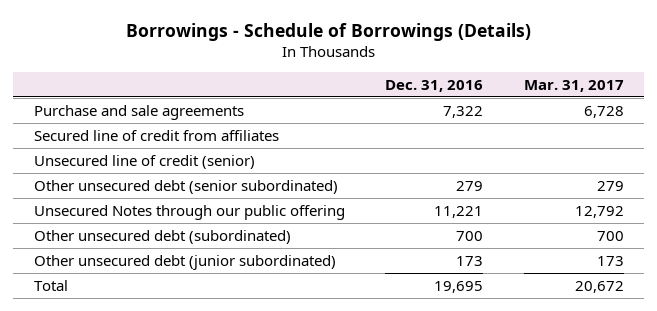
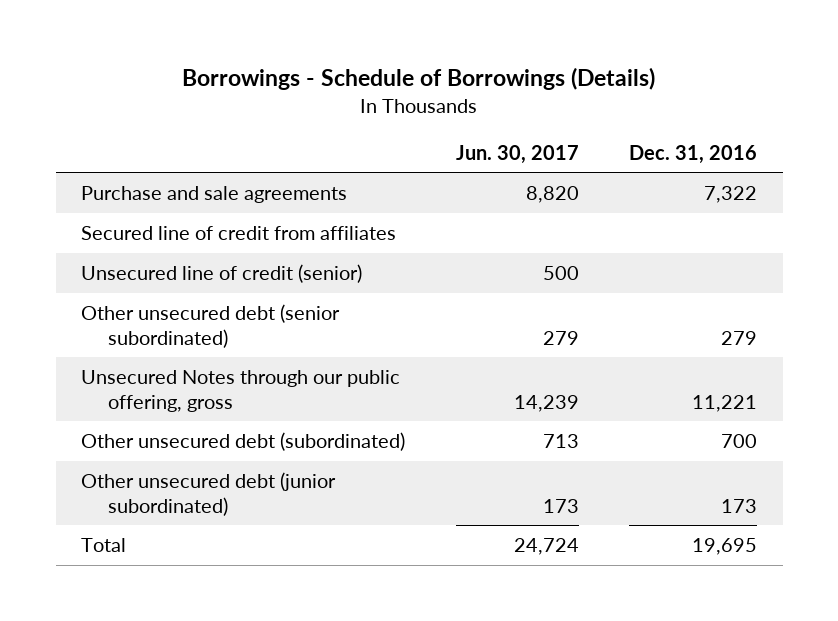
[523,79,624,92] Mar. 31, 2017 -> none
none -> [455,144,579,164] Jun. 30, 2017
[33,204,345,220] Unsecured Notes through our public offering -> [80,369,400,412] Unsecured Notes through our public offering, gross

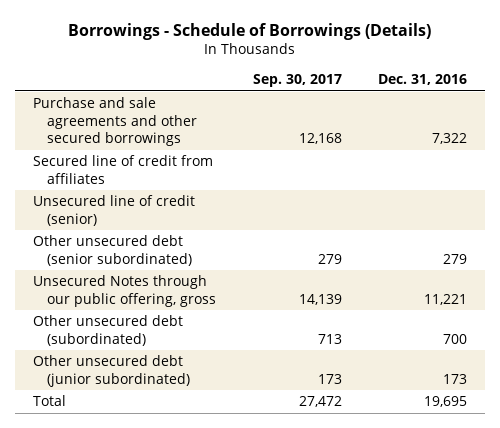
[455,144,579,164] Jun. 30, 2017 -> none
none -> [252,73,342,87] Sep. 30, 2017
[80,185,347,203] Purchase and sale agreements -> [32,97,198,147] Purchase and sale agreements and other secured borrowings

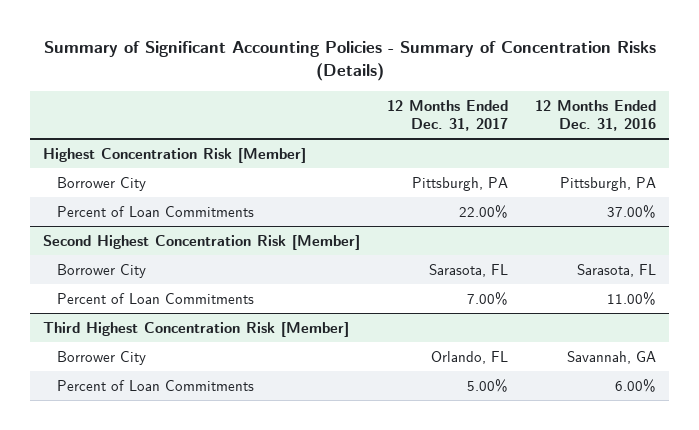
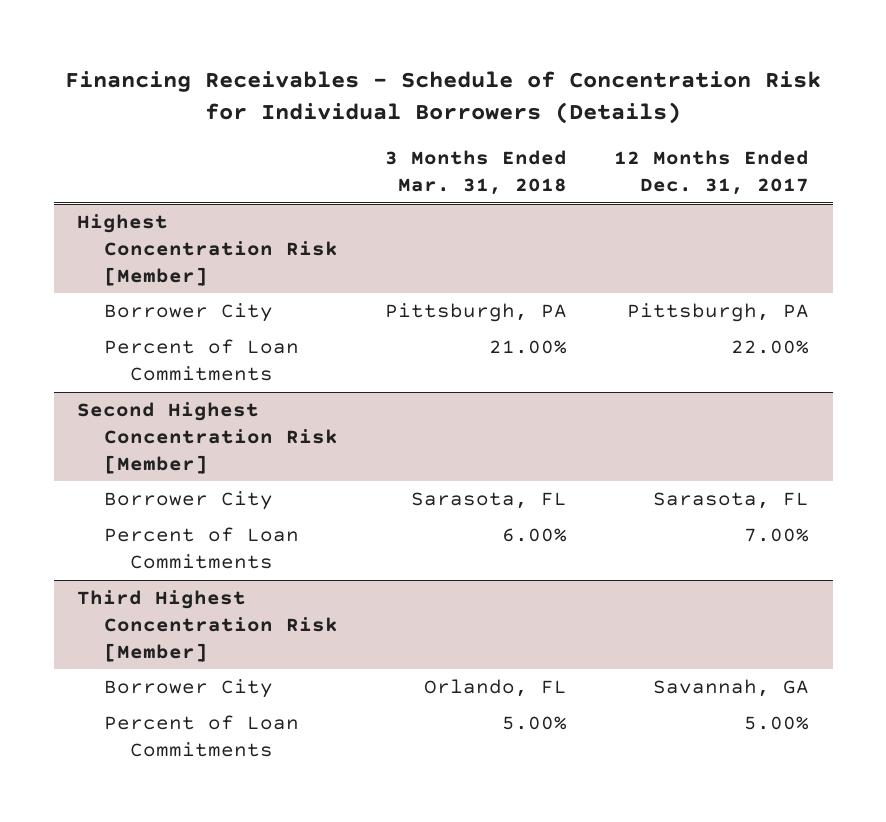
[43,41,656,82] Summary of Significant Accounting Policies - Summary of Concentration Risks (Details) -> [65,70,822,125] Financing Receivables - Schedule of Concentration Risk for Individual Borrowers (Details)
[534,99,656,132] 12 Months Ended Dec. 31, 2016 -> none
none -> [384,150,567,196] 3 Months Ended Mar. 31, 2018
[431,350,509,364] Orlando, FL -> [652,679,809,698] Savannah, GA

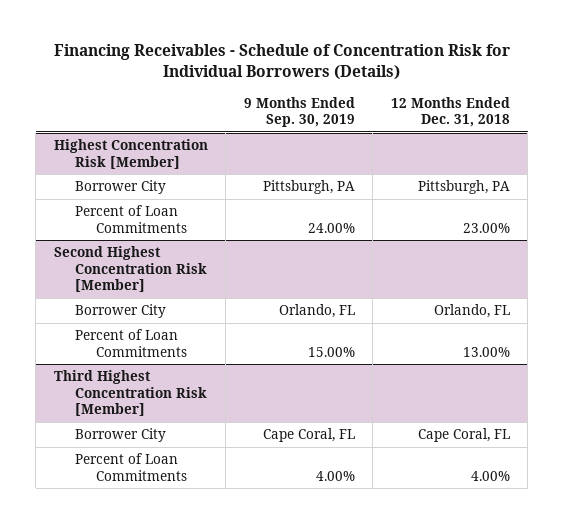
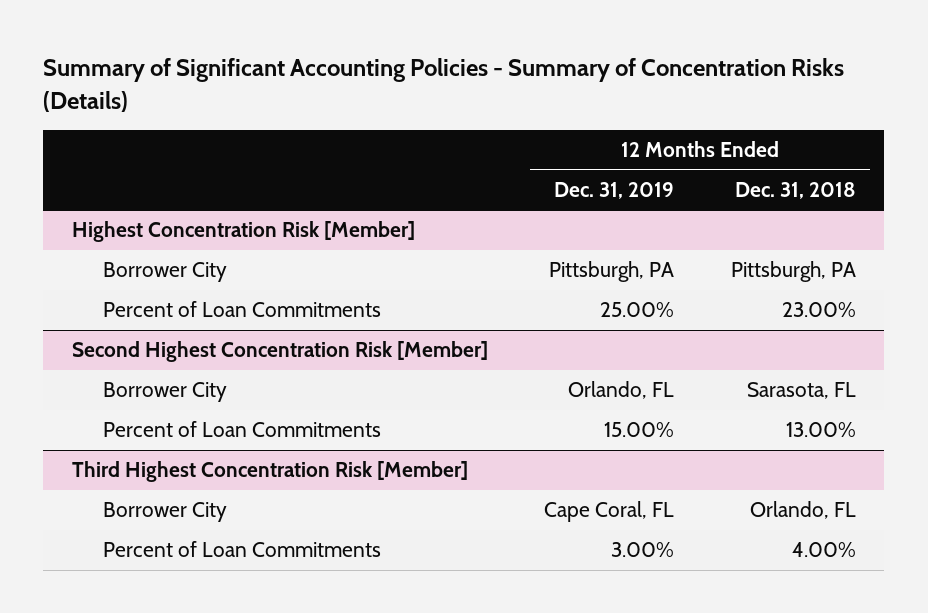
[53,44,510,81] Financing Receivables - Schedule of Concentration Risk for Individual Borrowers (Details) -> [43,57,845,112] Summary of Significant Accounting Policies - Summary of Concentration Risks (Details)
[243,96,355,128] 9 Months Ended Sep. 30, 2019 -> none
none -> [554,181,675,199] Dec. 31, 2019
[433,304,510,319] Orlando, FL -> [746,382,856,400] Sarasota, FL
[417,428,510,443] Cape Coral, FL -> [749,501,856,520] Orlando, FL

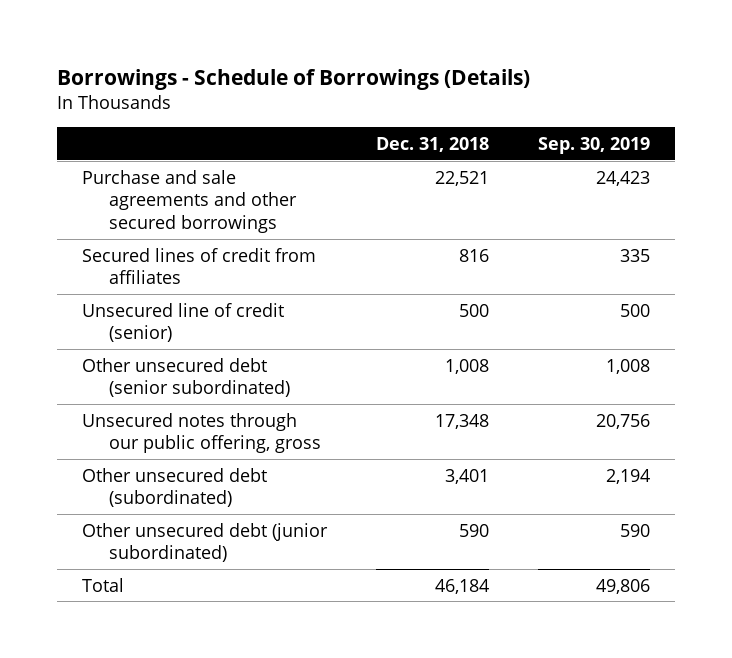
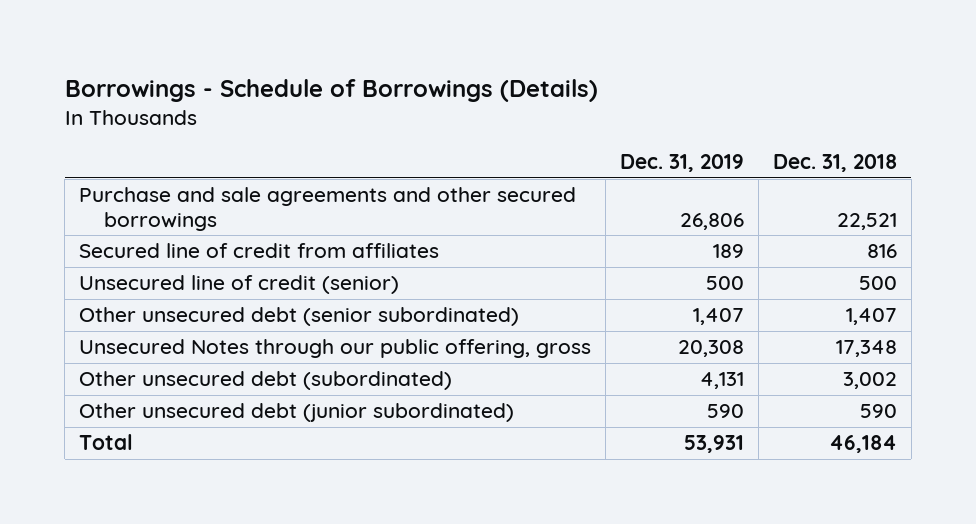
[538,136,651,154] Sep. 30, 2019 -> none
none -> [619,154,744,173] Dec. 31, 2019
[81,247,316,285] Secured lines of credit from affiliates -> [79,243,440,259] Secured line of credit from affiliates
[445,358,490,374] 1,008 -> [845,308,897,326] 1,407
[81,412,321,454] Unsecured notes through our public offering, gross -> [79,339,592,359] Unsecured Notes through our public offering, gross
[445,468,490,484] 3,401 -> [842,372,897,390] 3,002

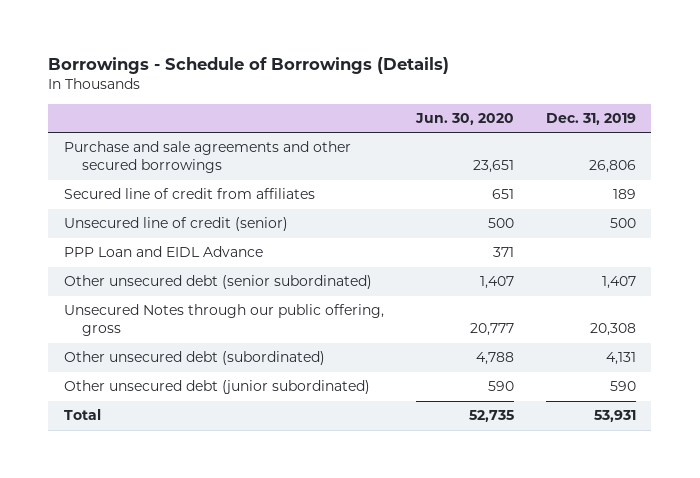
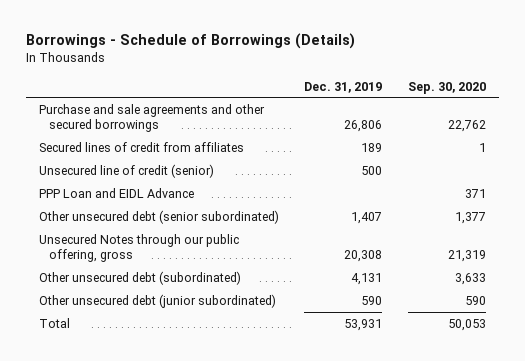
[414,112,514,125] Jun. 30, 2020 -> none
none -> [408,81,487,94] Sep. 30, 2020
[64,188,316,200] Secured line of credit from affiliates -> [38,141,244,152] Secured lines of credit from affiliates

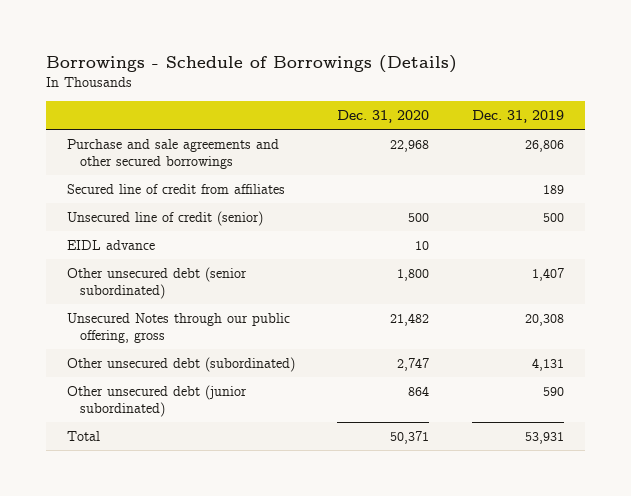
[408,81,487,94] Sep. 30, 2020 -> none
none -> [337,110,430,124] Dec. 31, 2020
[38,141,244,152] Secured lines of credit from affiliates -> [67,183,286,194] Secured line of credit from affiliates
[38,187,194,198] PPP Loan and EIDL Advance -> [67,239,156,250] EIDL advance

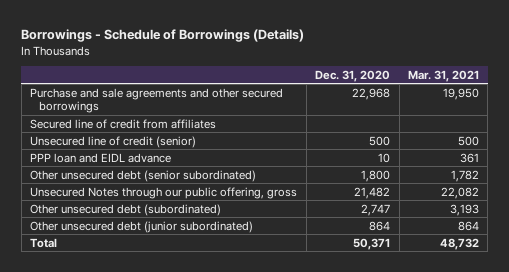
[471,110,564,124] Dec. 31, 2019 -> none
none -> [407,69,479,82] Mar. 31, 2021
[67,239,156,250] EIDL advance -> [30,152,172,163] PPP loan and EIDL advance

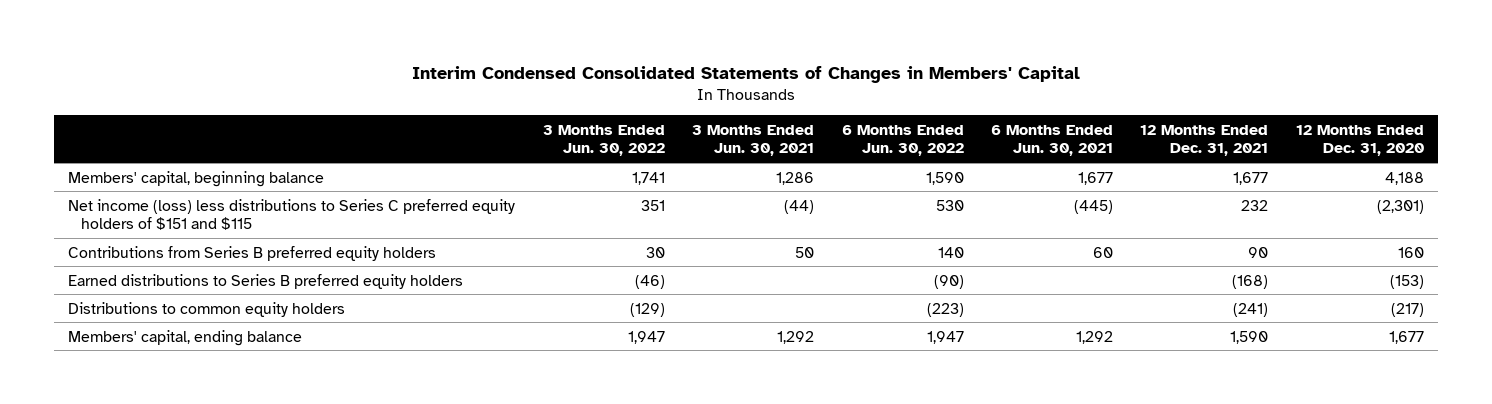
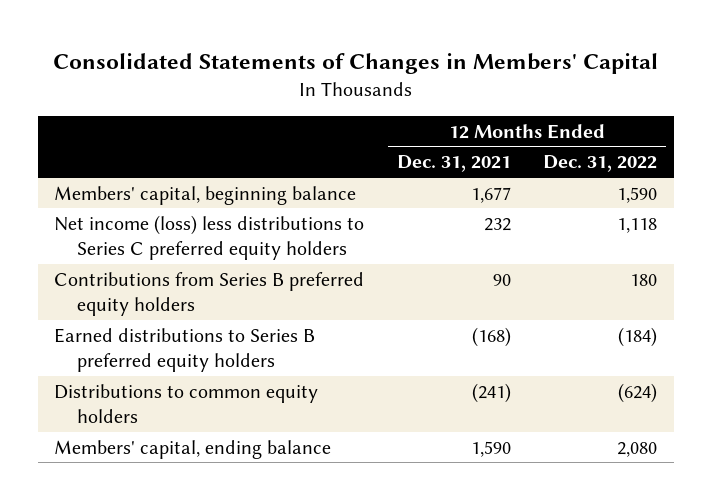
[412,65,1081,83] Interim Condensed Consolidated Statements of Changes in Members' Capital -> [52,52,658,74] Consolidated Statements of Changes in Members' Capital
[542,124,665,157] 3 Months Ended Jun. 30, 2022 -> none
[692,124,815,157] 3 Months Ended Jun. 30, 2021 -> none
[841,124,964,157] 6 Months Ended Jun. 30, 2022 -> none
[990,124,1113,157] 6 Months Ended Jun. 30, 2021 -> none
[1295,124,1424,157] 12 Months Ended Dec. 31, 2020 -> none
none -> [543,155,658,173] Dec. 31, 2022
[68,198,516,231] Net income (loss) less distributions to Series C preferred equity holders of $151 and $115 -> [53,214,364,261] Net income (loss) less distributions to Series C preferred equity holders

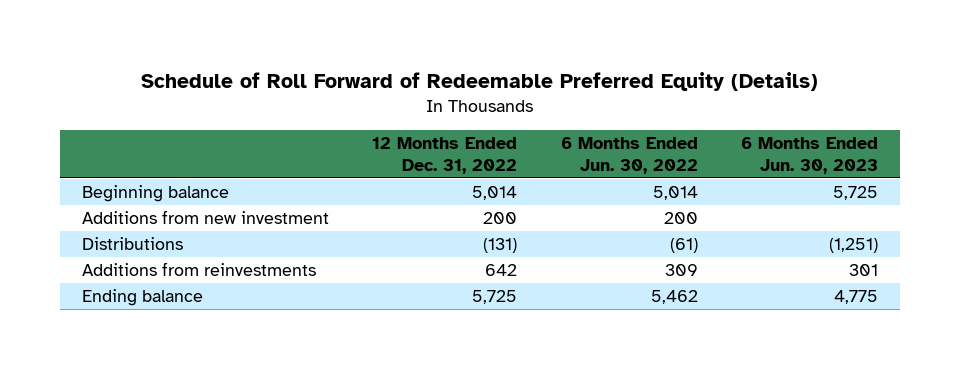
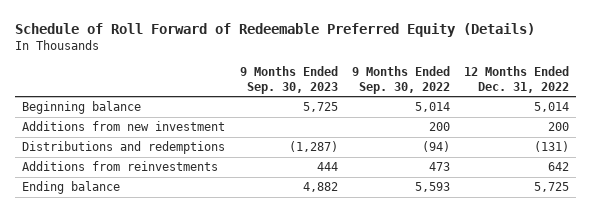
[560,136,698,174] 6 Months Ended Jun. 30, 2022 -> none
[741,136,879,174] 6 Months Ended Jun. 30, 2023 -> none
none -> [239,66,338,94] 9 Months Ended Sep. 30, 2023
none -> [351,66,450,94] 9 Months Ended Sep. 30, 2022
[82,237,184,251] Distributions -> [22,141,226,155] Distributions and redemptions

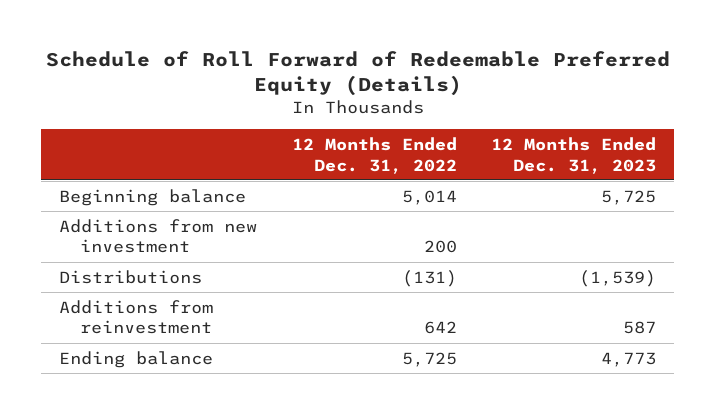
[239,66,338,94] 9 Months Ended Sep. 30, 2023 -> none
[351,66,450,94] 9 Months Ended Sep. 30, 2022 -> none
none -> [491,136,657,174] 12 Months Ended Dec. 31, 2023
[22,141,226,155] Distributions and redemptions -> [58,269,202,284] Distributions
[22,161,219,172] Additions from reinvestments -> [58,299,213,335] Additions from reinvestment

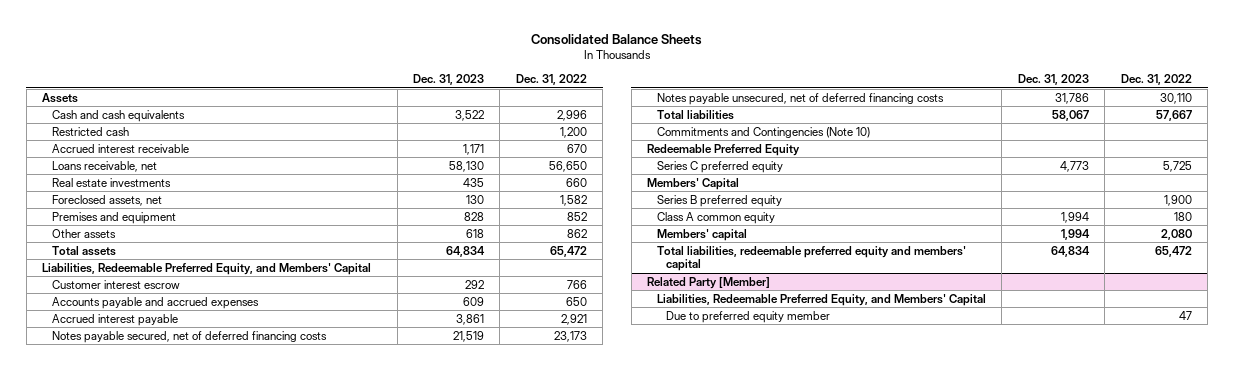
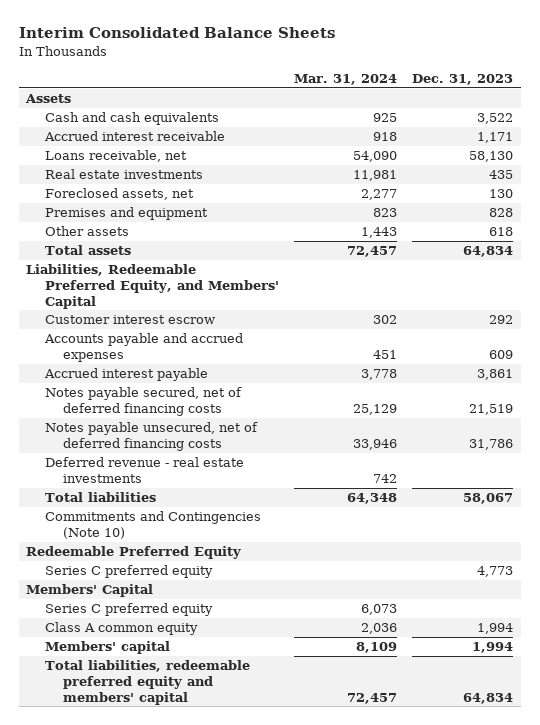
[531,33,703,45] Consolidated Balance Sheets -> [18,27,335,39] Interim Consolidated Balance Sheets
[515,74,587,86] Dec. 31, 2022 -> none
none -> [293,73,397,85] Mar. 31, 2024
[52,126,130,136] Restricted cash -> none
none -> [44,457,244,483] Deferred revenue - real estate investments
[656,194,782,207] Series B preferred equity -> [44,603,213,617] Series C preferred equity
[647,276,771,289] Related Party [Member] -> none
[656,293,986,306] Liabilities, Redeemable Preferred Equity, and Members' Capital -> none
[666,310,831,323] Due to preferred equity member -> none

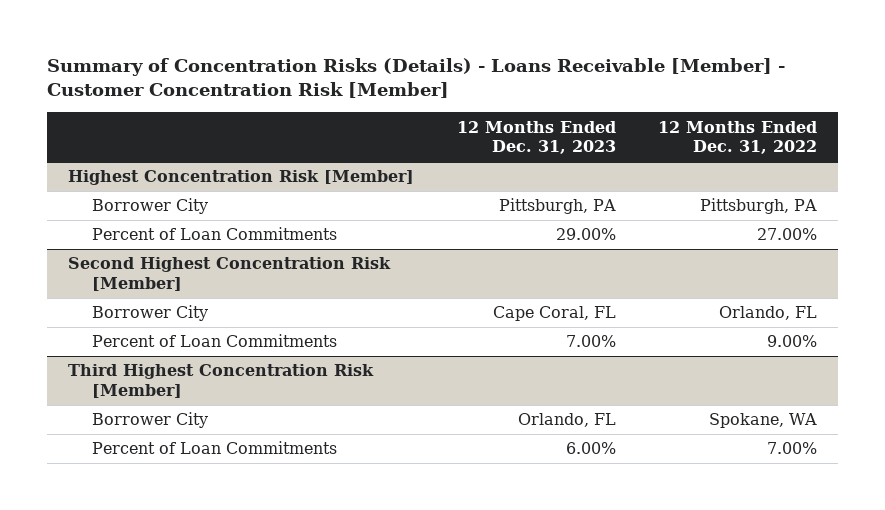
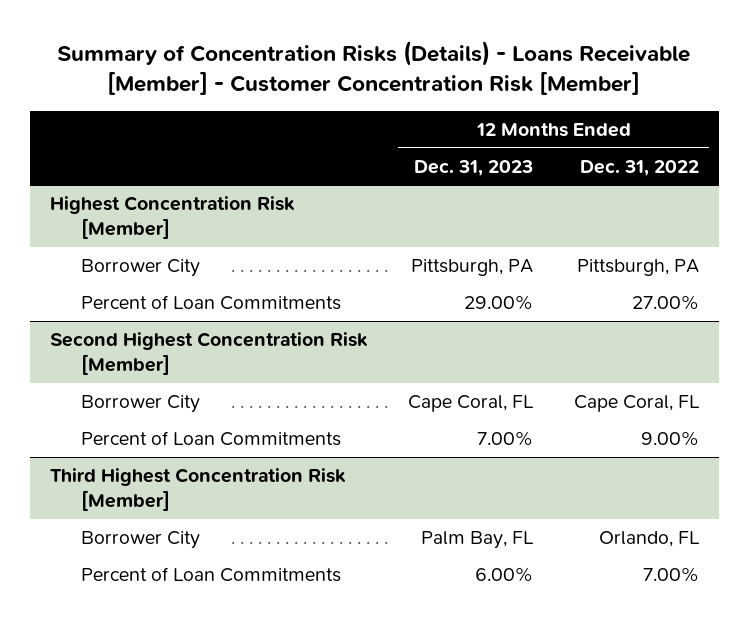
[718,306,817,321] Orlando, FL -> [573,394,700,412] Cape Coral, FL
[517,413,616,428] Orlando, FL -> [421,530,535,549] Palm Bay, FL
[708,413,817,429] Spokane, WA -> [598,530,700,547] Orlando, FL

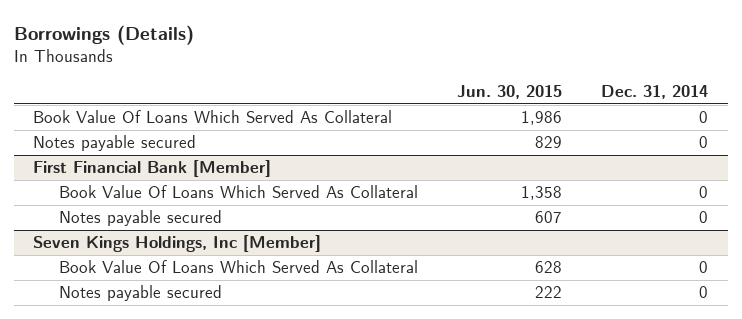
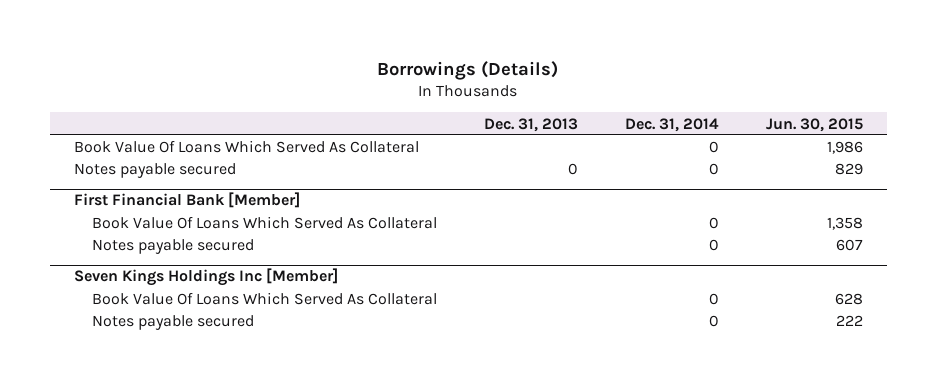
none -> [484,117,579,132] Dec. 31, 2013
[33,235,322,253] Seven Kings Holdings, Inc [Member] -> [73,268,338,287] Seven Kings Holdings Inc [Member]

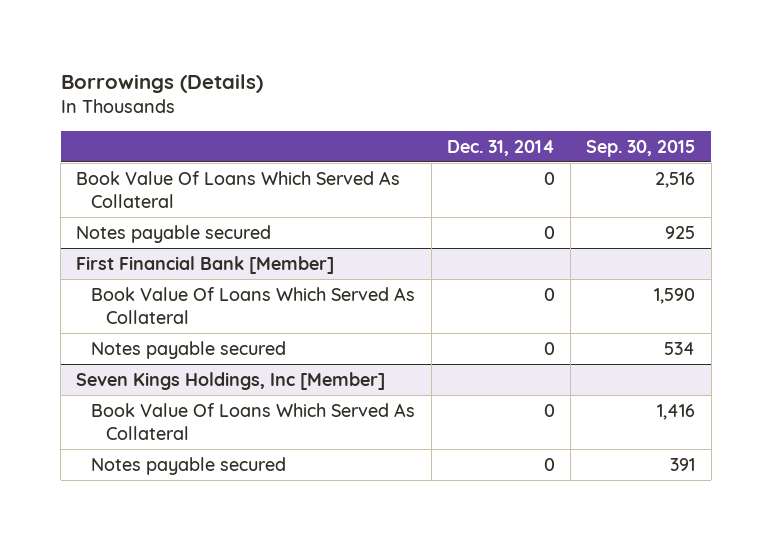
[484,117,579,132] Dec. 31, 2013 -> none
[766,117,864,132] Jun. 30, 2015 -> none
none -> [586,139,696,157] Sep. 30, 2015
[73,268,338,287] Seven Kings Holdings Inc [Member] -> [76,371,386,390] Seven Kings Holdings, Inc [Member]

